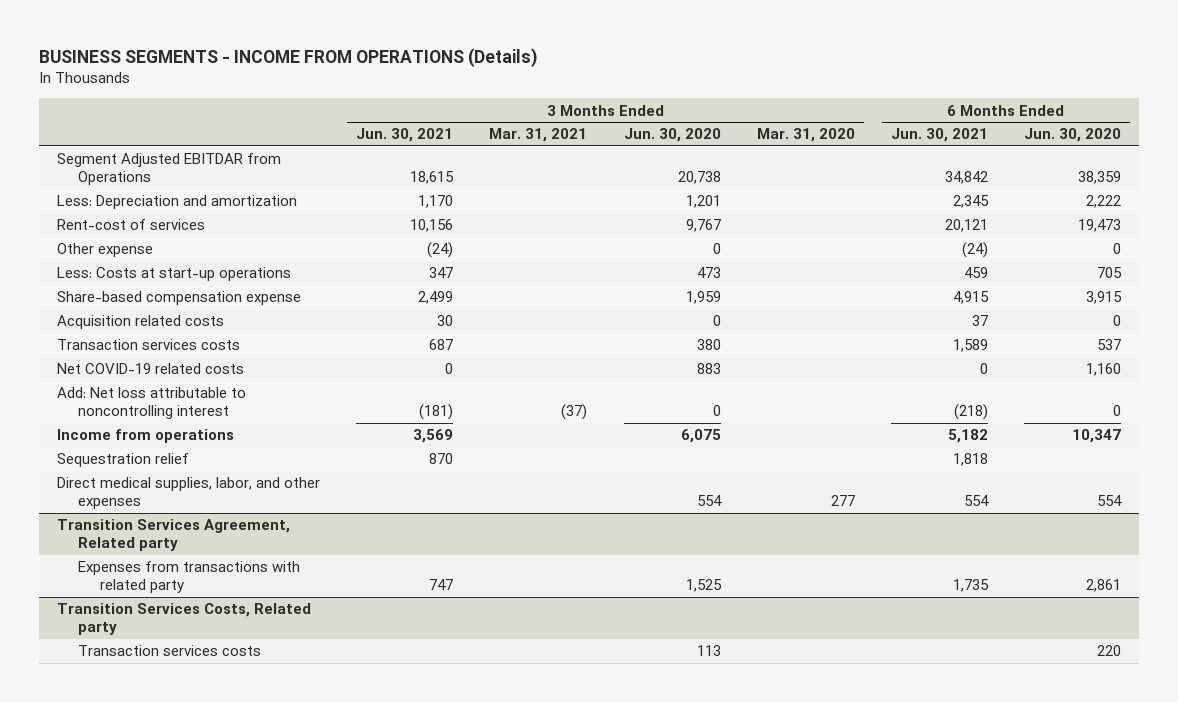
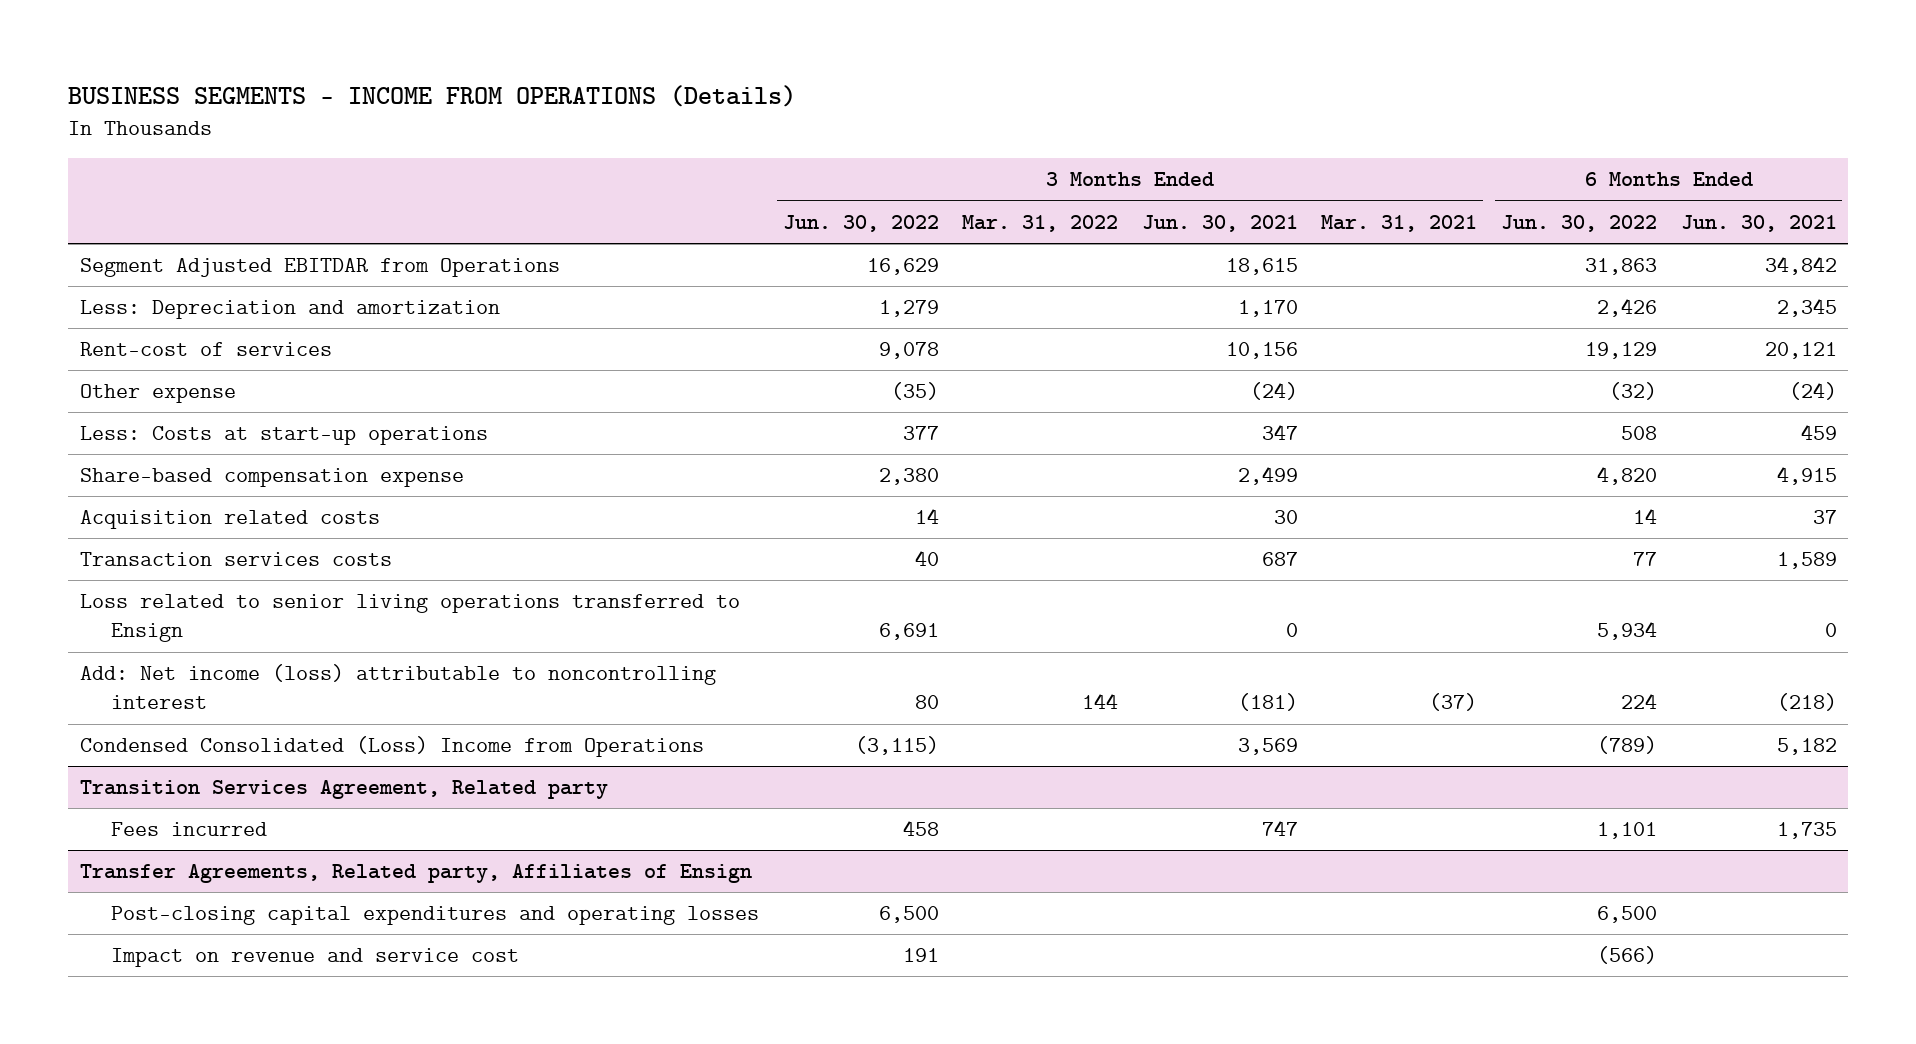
[623,128,721,143] Jun. 30, 2020 -> none
[756,128,855,143] Mar. 31, 2020 -> none
[1024,128,1122,143] Jun. 30, 2020 -> none
none -> [782,214,939,232] Jun. 30, 2022
none -> [962,214,1119,232] Mar. 31, 2022
none -> [1500,214,1657,232] Jun. 30, 2022
[57,363,245,375] Net COVID-19 related costs -> none
[57,453,190,468] Sequestration relief -> none
[57,477,321,510] Direct medical supplies, labor, and other expenses -> none
none -> [79,594,740,643] Loss related to senior living operations transferred to Ensign
[57,387,247,420] Add: Net loss attributable to noncontrolling interest -> [79,664,716,710] Add: Net income (loss) attributable to noncontrolling interest
[57,429,235,444] Income from operations -> [79,736,704,758] Condensed Consolidated (Loss) Income from Operations
[57,603,312,636] Transition Services Costs, Related party -> none
[78,645,262,657] Transaction services costs -> none
[78,561,301,594] Expenses from transactions with related party -> [110,822,267,837] Fees incurred
none -> [79,864,752,884] Transfer Agreements, Related party, Affiliates of Ensign
none -> [110,906,759,926] Post-closing capital expenditures and operating losses
none -> [110,948,519,968] Impact on revenue and service cost

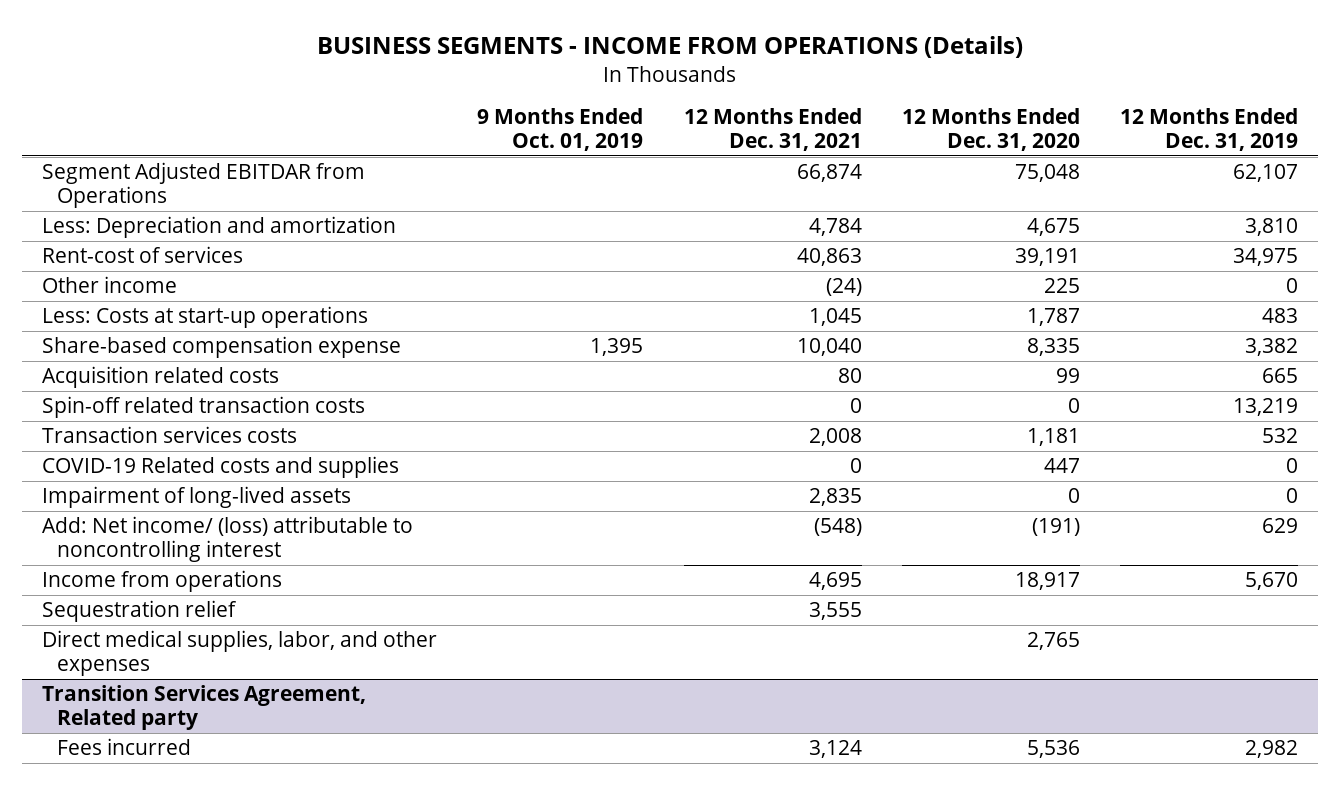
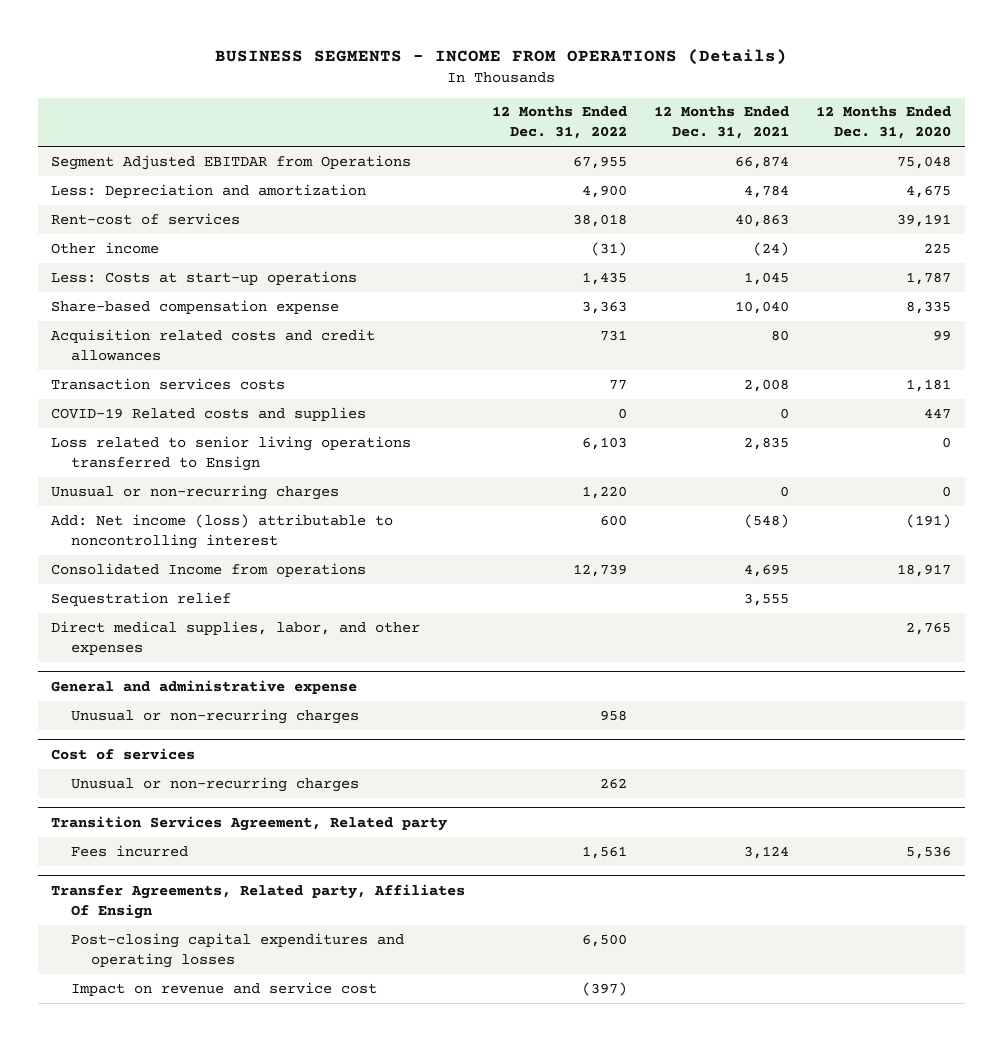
[477,108,644,152] 9 Months Ended Oct. 01, 2019 -> none
[1119,108,1298,152] 12 Months Ended Dec. 31, 2019 -> none
none -> [492,106,628,140] 12 Months Ended Dec. 31, 2022
[42,396,366,419] Spin-off related transaction costs -> none
[42,366,280,389] Acquisition related costs -> [51,328,376,361] Acquisition related costs and credit allowances
[42,486,352,509] Impairment of long-lived assets -> [51,435,412,471] Loss related to senior living operations transferred to Ensign
none -> [51,484,340,500] Unusual or non-recurring charges
[42,516,414,563] Add: Net income/ (loss) attributable to noncontrolling interest -> [51,513,394,549] Add: Net income (loss) attributable to noncontrolling interest
[42,570,283,593] Income from operations -> [51,562,367,577] Consolidated Income from operations
none -> [51,679,358,694] General and administrative expense
none -> [70,708,359,724] Unusual or non-recurring charges
none -> [51,747,196,760] Cost of services
none -> [70,776,359,792] Unusual or non-recurring charges
none -> [51,883,466,919] Transfer Agreements, Related party, Affiliates Of Ensign
none -> [70,932,404,968] Post-closing capital expenditures and operating losses
none -> [70,981,377,996] Impact on revenue and service cost

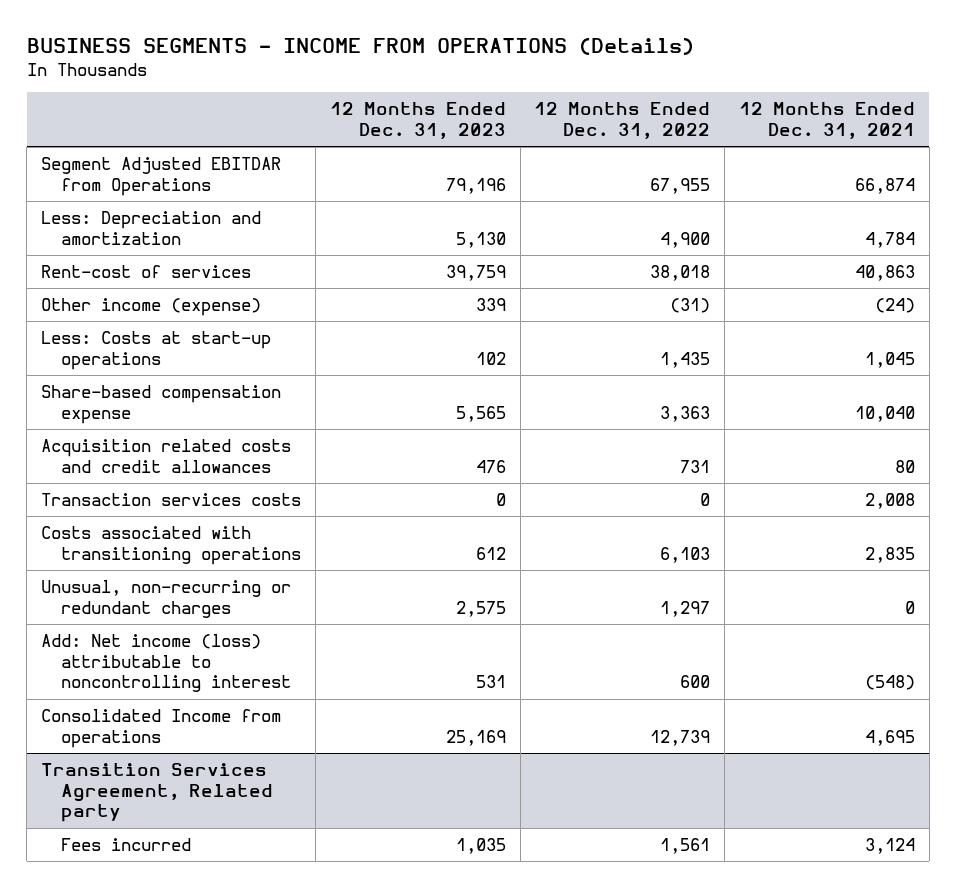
[816,106,952,140] 12 Months Ended Dec. 31, 2020 -> none
none -> [329,102,506,140] 12 Months Ended Dec. 31, 2023
[51,241,160,254] Other income -> [41,298,262,317] Other income (expense)
[51,406,367,421] COVID-19 Related costs and supplies -> none
[609,379,628,390] 77 -> [700,493,711,507] 0
[51,435,412,471] Loss related to senior living operations transferred to Ensign -> [41,526,302,565] Costs associated with transitioning operations
[51,484,340,500] Unusual or non-recurring charges -> [41,580,292,618] Unusual, non-recurring or redundant charges
[582,485,628,499] 1,220 -> [660,600,711,617] 1,297
[51,591,232,606] Sequestration relief -> none
[51,620,421,655] Direct medical supplies, labor, and other expenses -> none
[51,679,358,694] General and administrative expense -> none
[70,708,359,724] Unusual or non-recurring charges -> none
[51,747,196,760] Cost of services -> none
[70,776,359,792] Unusual or non-recurring charges -> none
[51,883,466,919] Transfer Agreements, Related party, Affiliates Of Ensign -> none
[70,932,404,968] Post-closing capital expenditures and operating losses -> none
[70,981,377,996] Impact on revenue and service cost -> none

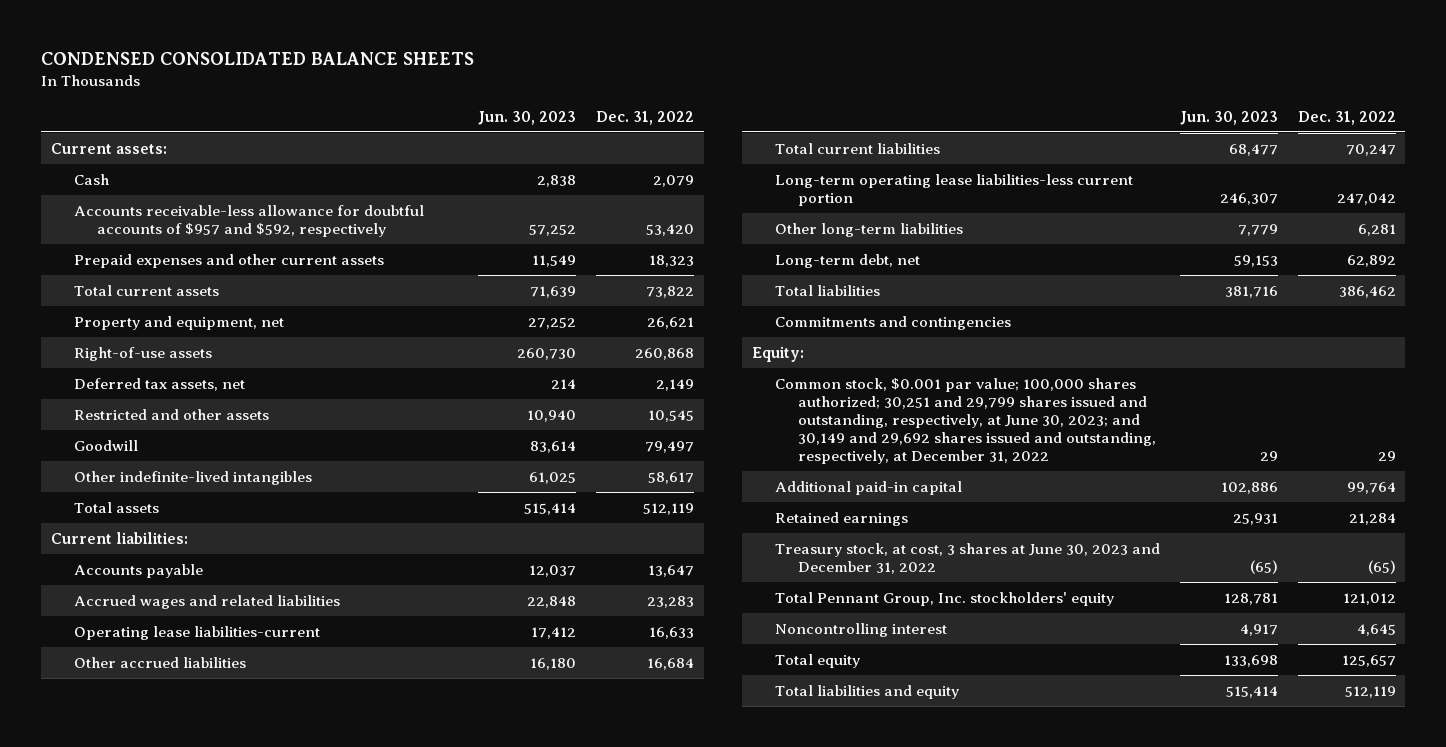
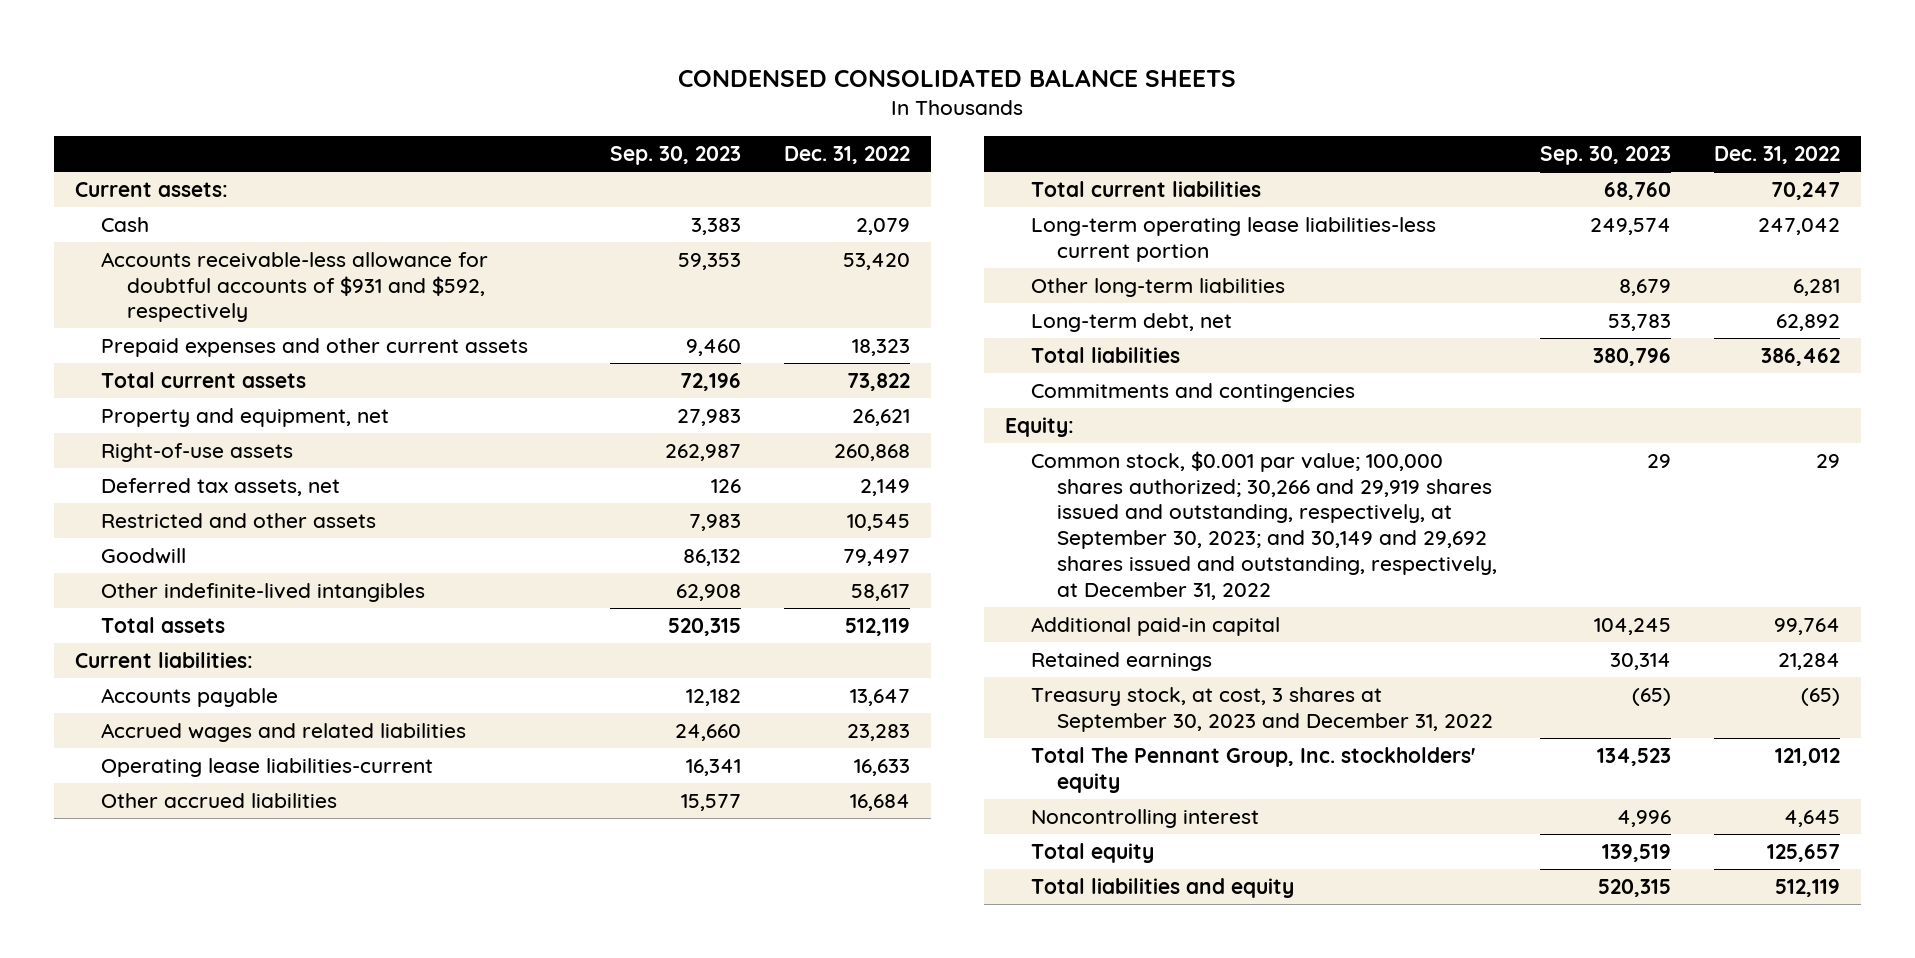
[478,110,577,125] Jun. 30, 2023 -> none
none -> [609,146,741,166] Sep. 30, 2023
[73,204,424,237] Accounts receivable-less allowance for doubtful accounts of $957 and $592, respectively -> [100,251,488,323] Accounts receivable-less allowance for doubtful accounts of $931 and $592, respectively
[775,377,1157,465] Common stock, $0.001 par value; 100,000 shares authorized; 30,251 and 29,799 shares issued and outstanding, respectively, at June 30, 2023; and 30,149 and 29,692 shares issued and outstanding, respectively, at December 31, 2022 -> [1030,450,1497,600] Common stock, $0.001 par value; 100,000 shares authorized; 30,266 and 29,919 shares issued and outstanding, respectively, at September 30, 2023; and 30,149 and 29,692 shares issued and outstanding, respectively, at December 31, 2022
[775,542,1161,574] Treasury stock, at cost, 3 shares at June 30, 2023 and December 31, 2022 -> [1030,686,1493,732] Treasury stock, at cost, 3 shares at September 30, 2023 and December 31, 2022
[775,591,1115,606] Total Pennant Group, Inc. stockholders' equity -> [1030,746,1475,793] Total The Pennant Group, Inc. stockholders' equity

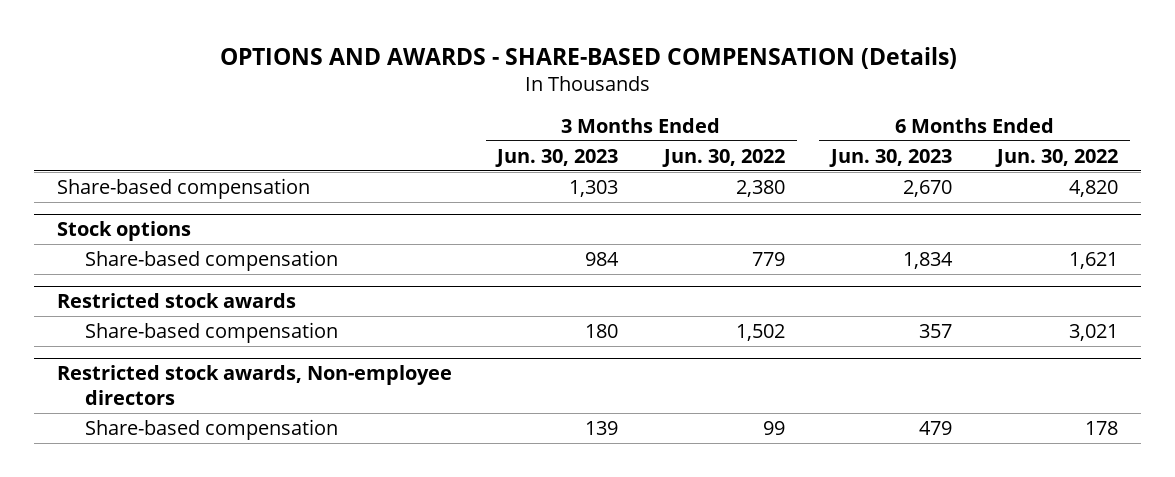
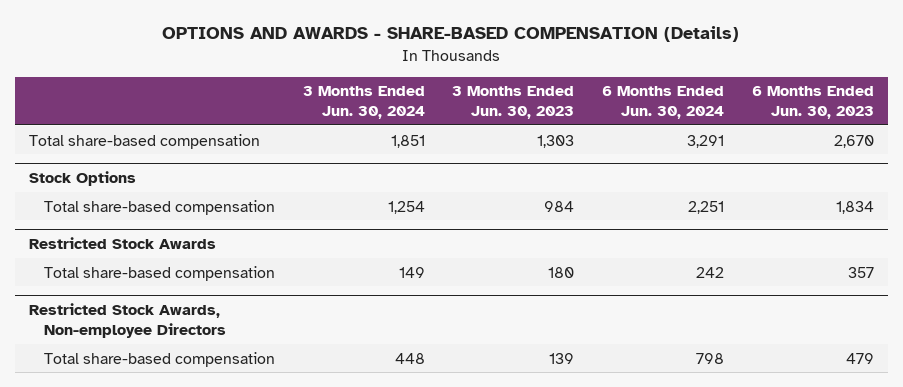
[662,148,786,167] Jun. 30, 2022 -> none
[995,148,1119,167] Jun. 30, 2022 -> none
none -> [302,86,425,119] 3 Months Ended Jun. 30, 2024
none -> [602,86,725,119] 6 Months Ended Jun. 30, 2024
[56,177,310,199] Share-based compensation -> [28,133,260,149] Total share-based compensation
[56,221,191,242] Stock options -> [28,171,136,187] Stock Options
[85,249,339,271] Share-based compensation -> [44,199,276,215] Total share-based compensation
[56,293,296,309] Restricted stock awards -> [28,237,216,250] Restricted Stock Awards
[85,321,339,343] Share-based compensation -> [44,265,276,281] Total share-based compensation
[56,365,452,405] Restricted stock awards, Non-employee directors -> [28,303,227,338] Restricted Stock Awards, Non-employee Directors
[85,418,339,440] Share-based compensation -> [44,351,276,367] Total share-based compensation

